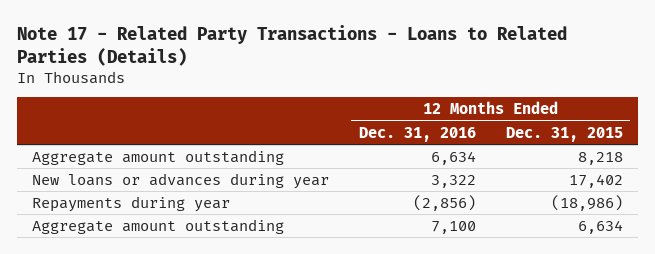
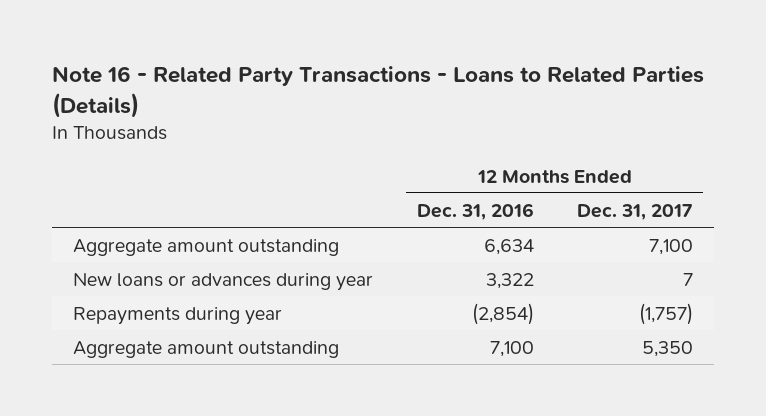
[16,24,567,66] Note 17 - Related Party Transactions - Loans to Related Parties (Details) -> [51,66,704,118] Note 16 - Related Party Transactions - Loans to Related Parties (Details)
[505,126,623,142] Dec. 31, 2015 -> none
none -> [576,203,693,220] Dec. 31, 2017
[412,194,476,211] (2,856) -> [471,302,534,325] (2,854)

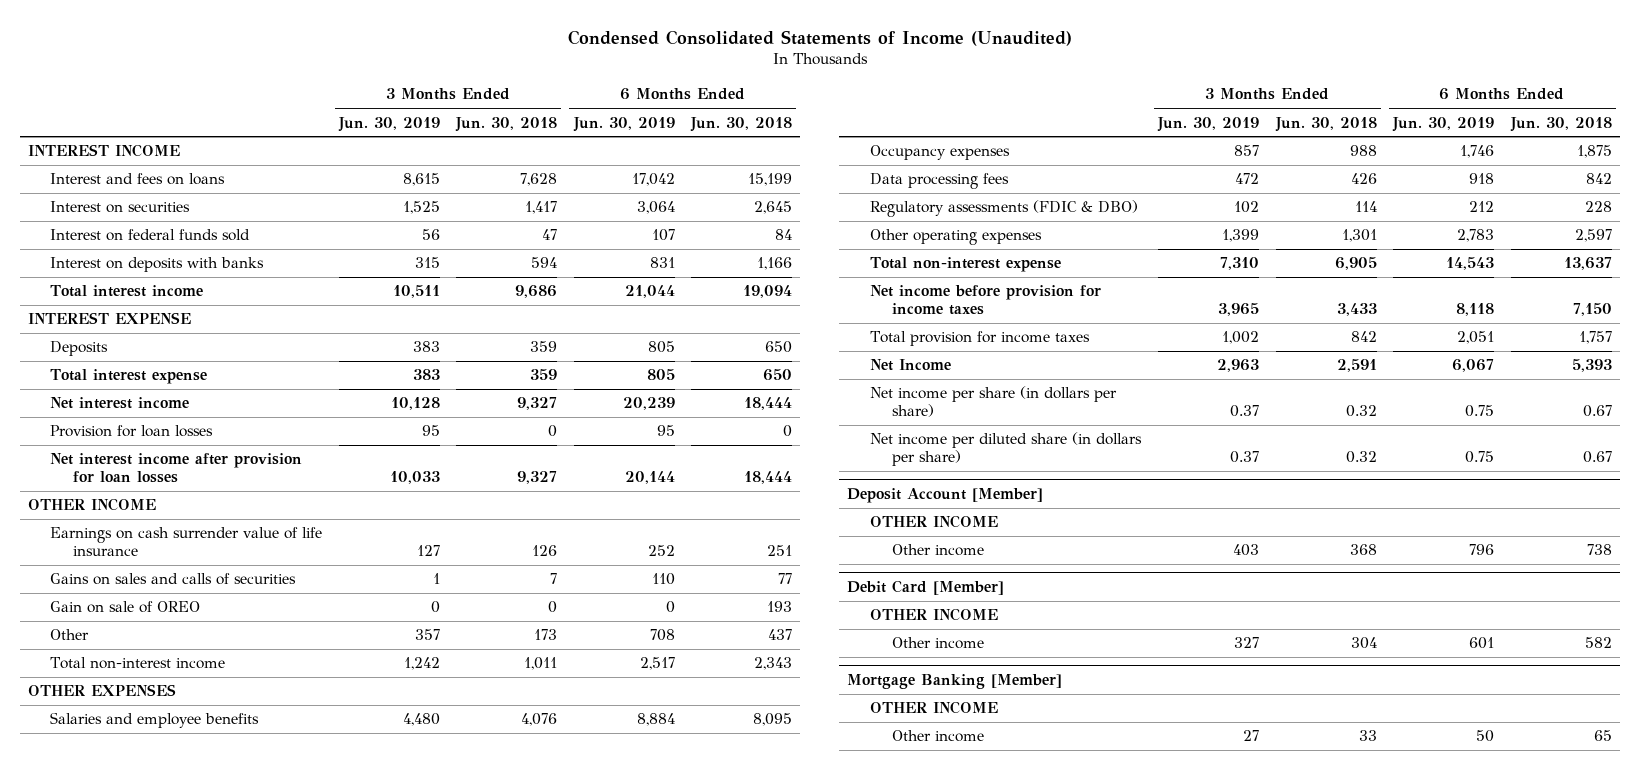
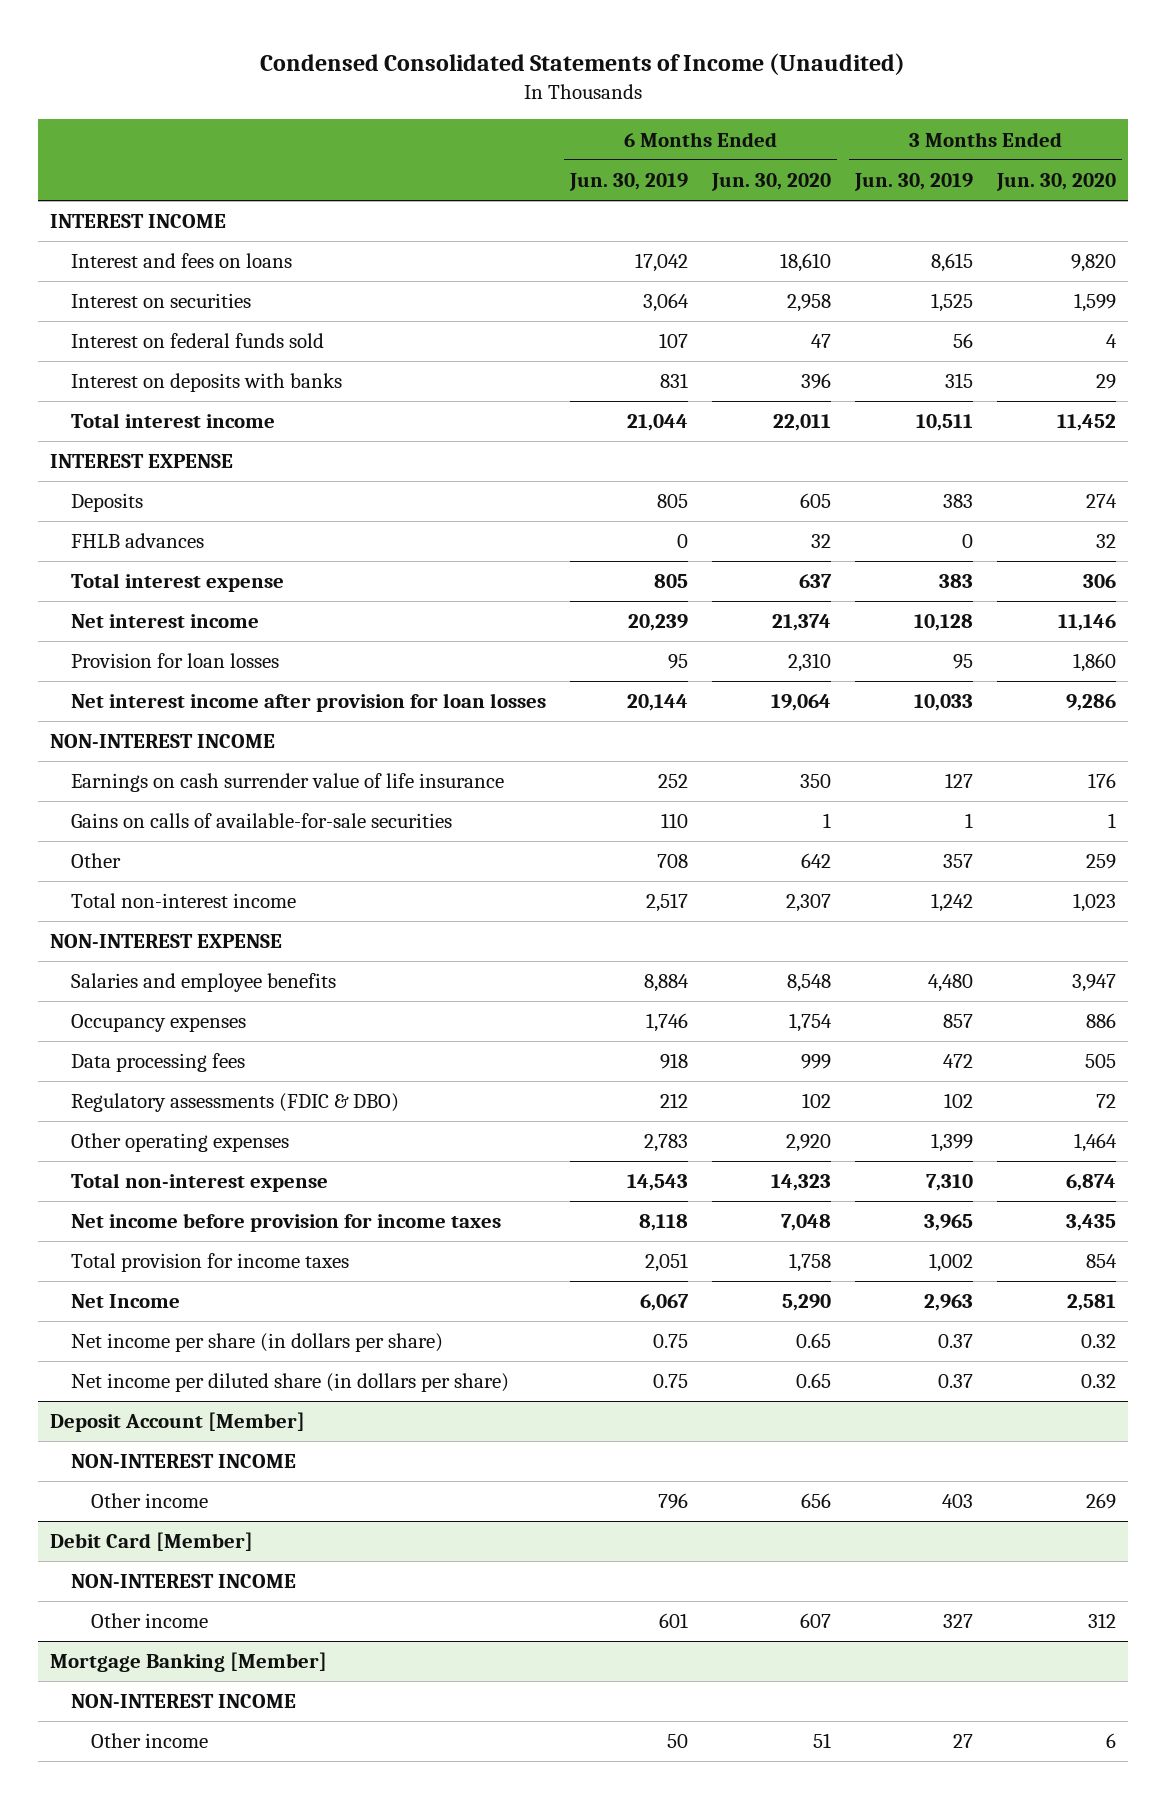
[455,116,558,132] Jun. 30, 2018 -> none
[690,116,793,132] Jun. 30, 2018 -> none
none -> [711,172,832,191] Jun. 30, 2020
none -> [996,172,1117,191] Jun. 30, 2020
none -> [70,533,204,549] FHLB advances
[27,498,156,512] OTHER INCOME -> [50,734,276,749] NON-INTEREST INCOME
[50,601,201,614] Gain on sale of OREO -> none
[50,573,297,586] Gains on sales and calls of securities -> [70,813,452,829] Gains on calls of available-for-sale securities
[27,684,176,697] OTHER EXPENSES -> [50,934,283,949] NON-INTEREST EXPENSE
[869,515,998,529] OTHER INCOME -> [70,1454,296,1469] NON-INTEREST INCOME
[869,608,998,622] OTHER INCOME -> [70,1574,296,1589] NON-INTEREST INCOME
[869,701,998,715] OTHER INCOME -> [70,1694,296,1709] NON-INTEREST INCOME

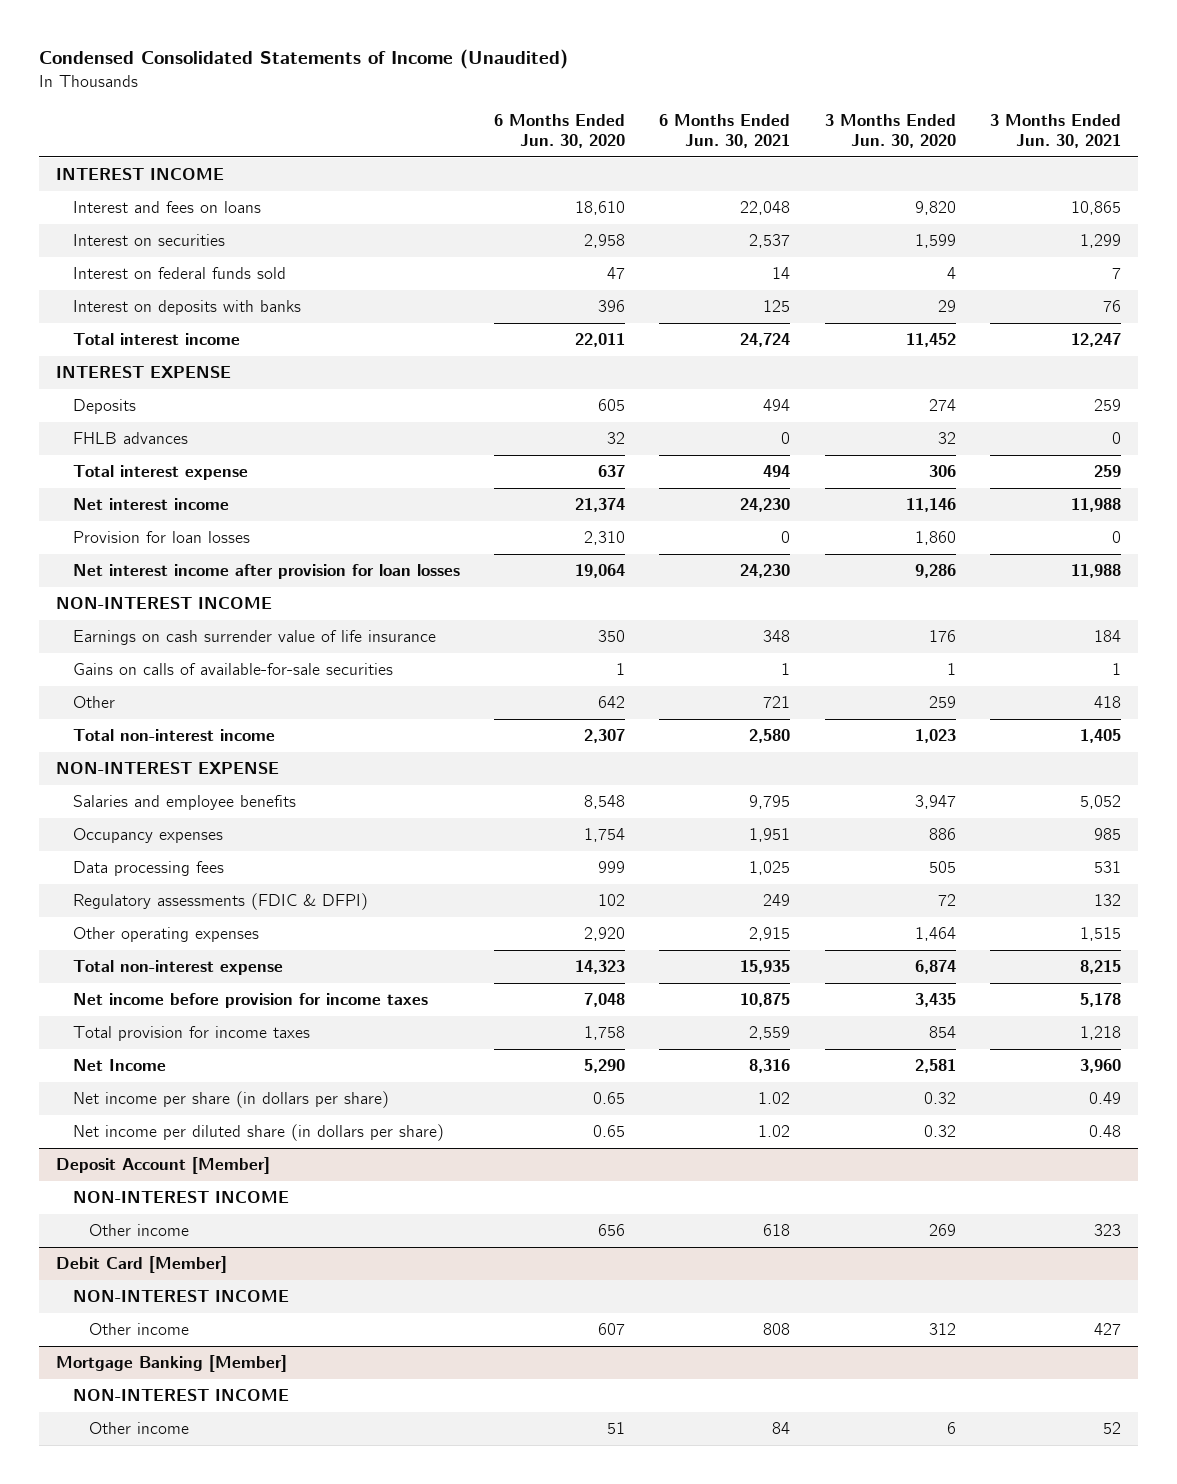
[568,172,688,191] Jun. 30, 2019 -> none
[854,172,974,191] Jun. 30, 2019 -> none
none -> [659,113,791,149] 6 Months Ended Jun. 30, 2021
none -> [990,113,1122,149] 3 Months Ended Jun. 30, 2021
[70,1093,399,1113] Regulatory assessments (FDIC & DBO) -> [72,893,368,911] Regulatory assessments (FDIC & DFPI)

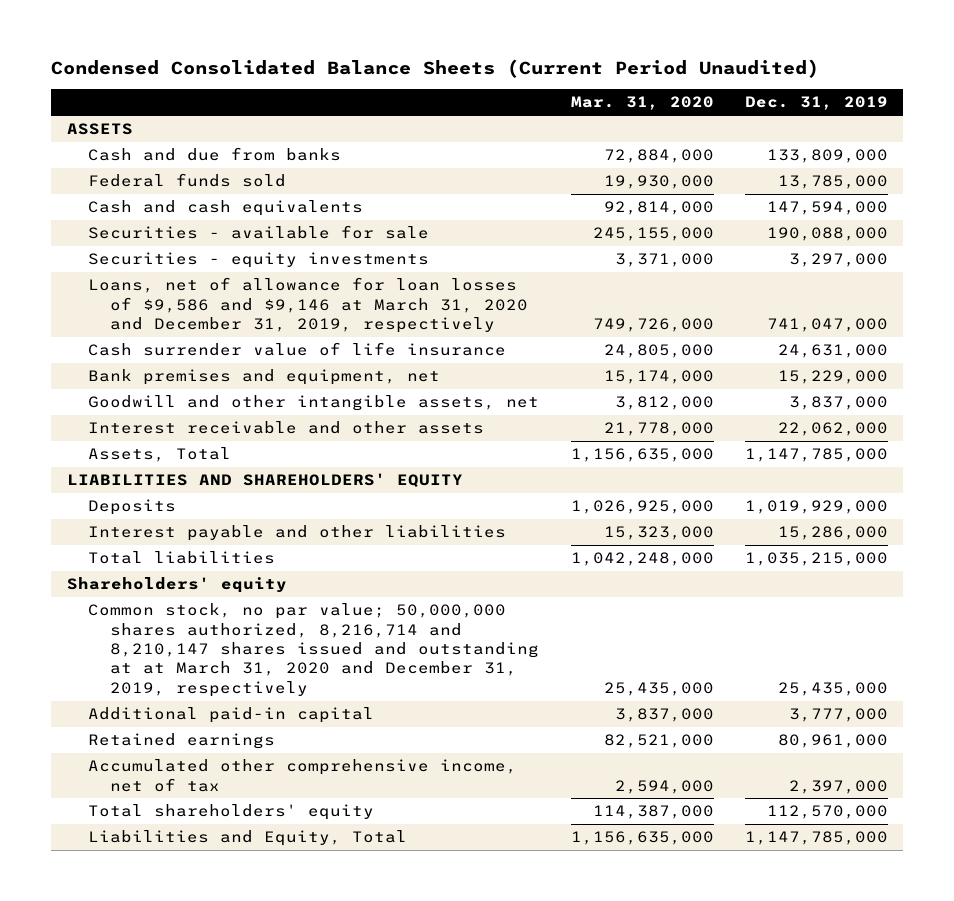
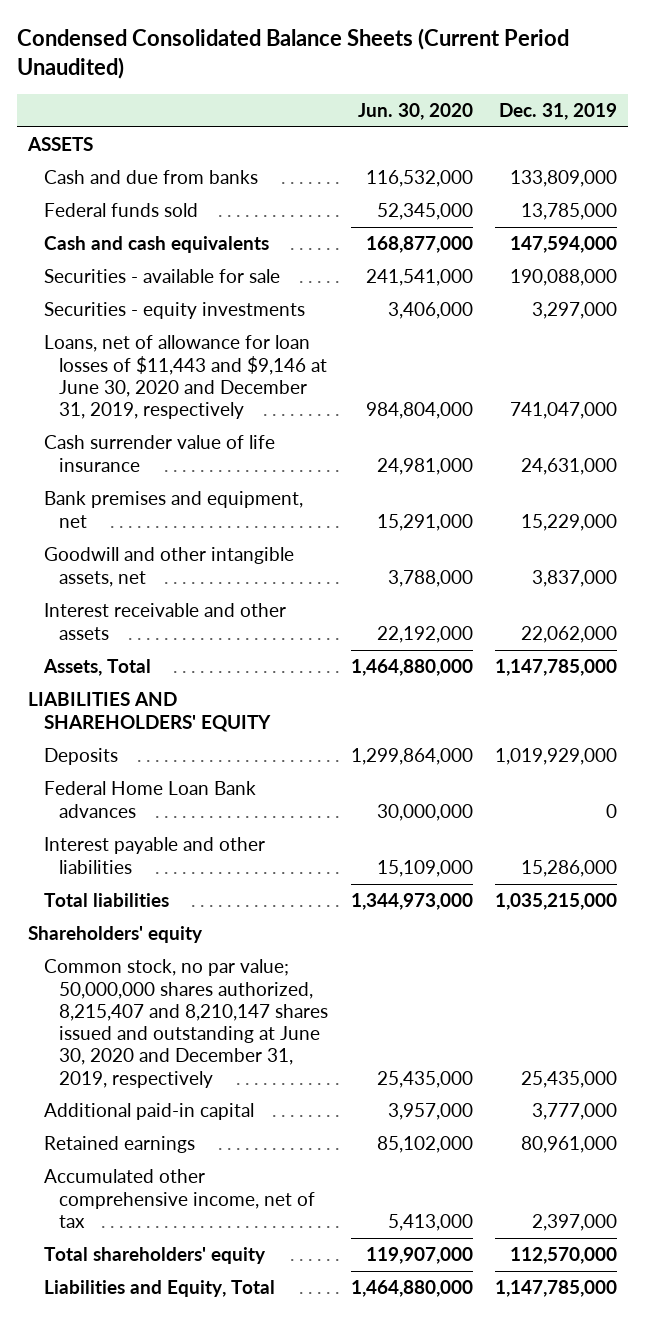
[570,96,714,111] Mar. 31, 2020 -> none
none -> [357,103,473,121] Jun. 30, 2020
[88,277,529,334] Loans, net of allowance for loan losses of $9,586 and $9,146 at March 31, 2020 and December 31, 2019, respectively -> [43,335,328,420] Loans, net of allowance for loan losses of $11,443 and $9,146 at June 30, 2020 and December 31, 2019, respectively
none -> [43,781,256,818] Federal Home Loan Bank advances
[88,603,540,697] Common stock, no par value; 50,000,000 shares authorized, 8,216,714 and 8,210,147 shares issued and outstanding at at March 31, 2020 and December 31, 2019, respectively -> [43,959,329,1088] Common stock, no par value; 50,000,000 shares authorized, 8,215,407 and 8,210,147 shares issued and outstanding at June 30, 2020 and December 31, 2019, respectively

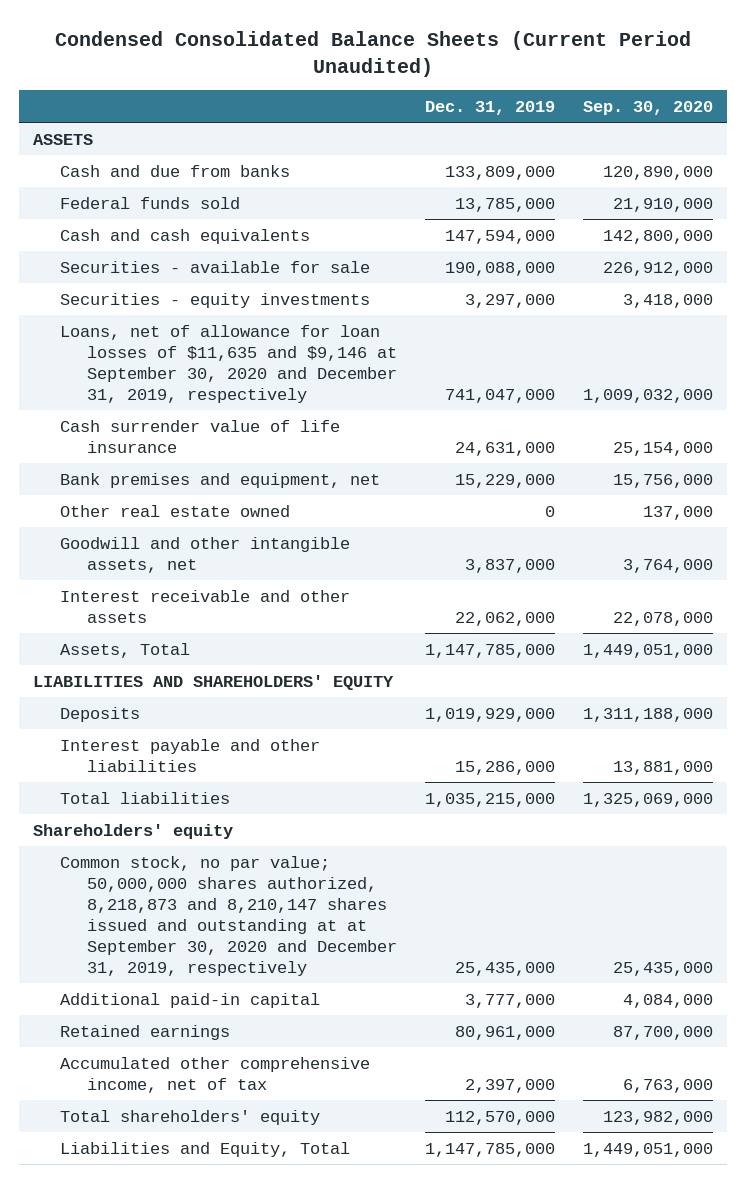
[357,103,473,121] Jun. 30, 2020 -> none
none -> [583,100,714,115] Sep. 30, 2020
[43,335,328,420] Loans, net of allowance for loan losses of $11,443 and $9,146 at June 30, 2020 and December 31, 2019, respectively -> [60,324,397,403] Loans, net of allowance for loan losses of $11,635 and $9,146 at September 30, 2020 and December 31, 2019, respectively
none -> [60,504,291,517] Other real estate owned
[43,781,256,818] Federal Home Loan Bank advances -> none
[43,959,329,1088] Common stock, no par value; 50,000,000 shares authorized, 8,215,407 and 8,210,147 shares issued and outstanding at June 30, 2020 and December 31, 2019, respectively -> [60,855,397,976] Common stock, no par value; 50,000,000 shares authorized, 8,218,873 and 8,210,147 shares issued and outstanding at at September 30, 2020 and December 31, 2019, respectively

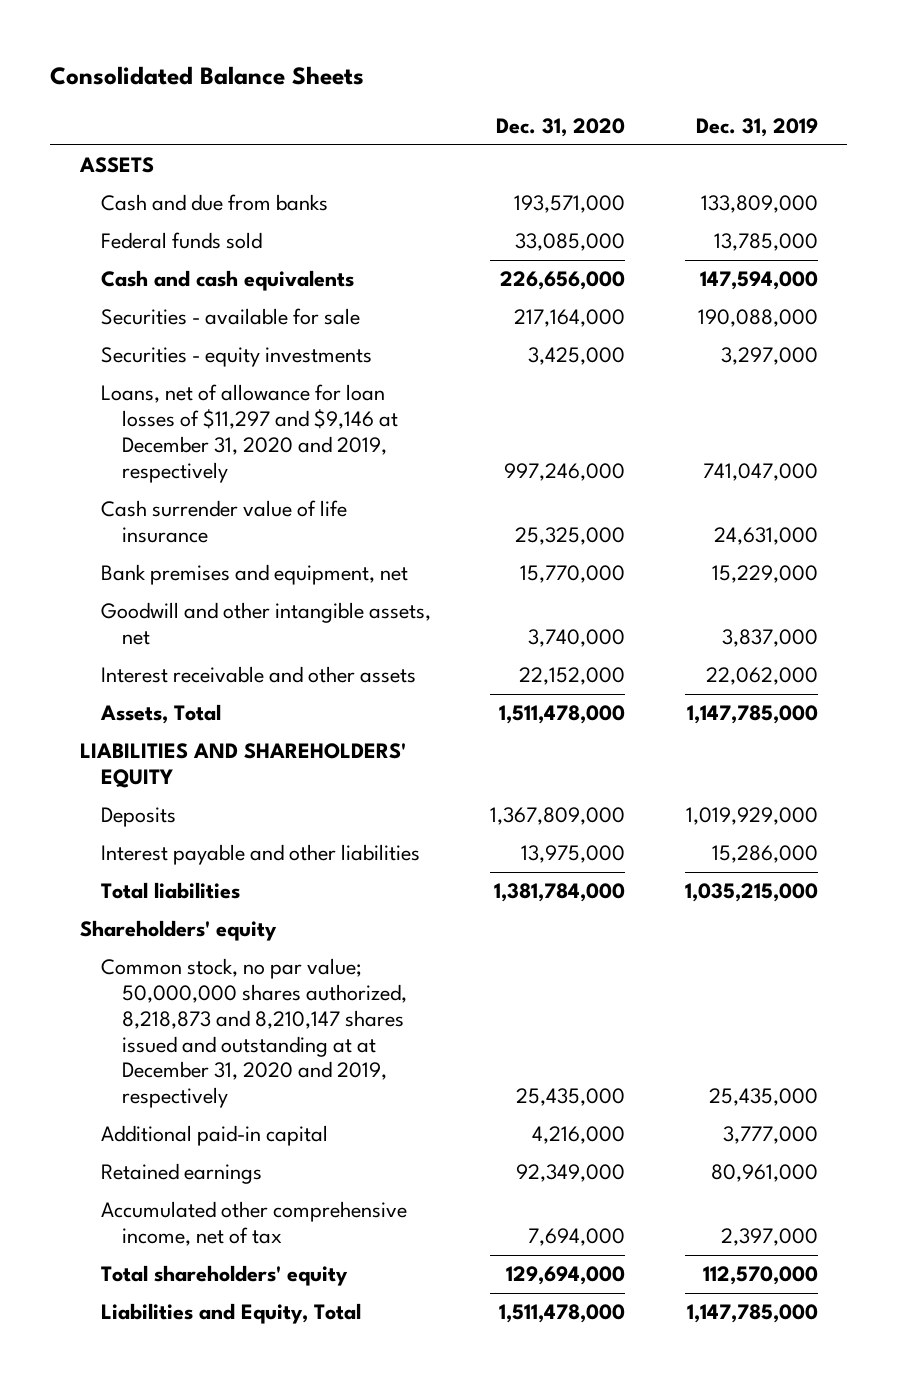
[55,31,692,77] Condensed Consolidated Balance Sheets (Current Period Unaudited) -> [50,66,365,86] Consolidated Balance Sheets
[583,100,714,115] Sep. 30, 2020 -> none
none -> [496,117,626,137] Dec. 31, 2020
[60,324,397,403] Loans, net of allowance for loan losses of $11,635 and $9,146 at September 30, 2020 and December 31, 2019, respectively -> [101,384,399,483] Loans, net of allowance for loan losses of $11,297 and $9,146 at December 31, 2020 and 2019, respectively
[60,504,291,517] Other real estate owned -> none
[60,855,397,976] Common stock, no par value; 50,000,000 shares authorized, 8,218,873 and 8,210,147 shares issued and outstanding at at September 30, 2020 and December 31, 2019, respectively -> [101,958,408,1109] Common stock, no par value; 50,000,000 shares authorized, 8,218,873 and 8,210,147 shares issued and outstanding at at December 31, 2020 and 2019, respectively

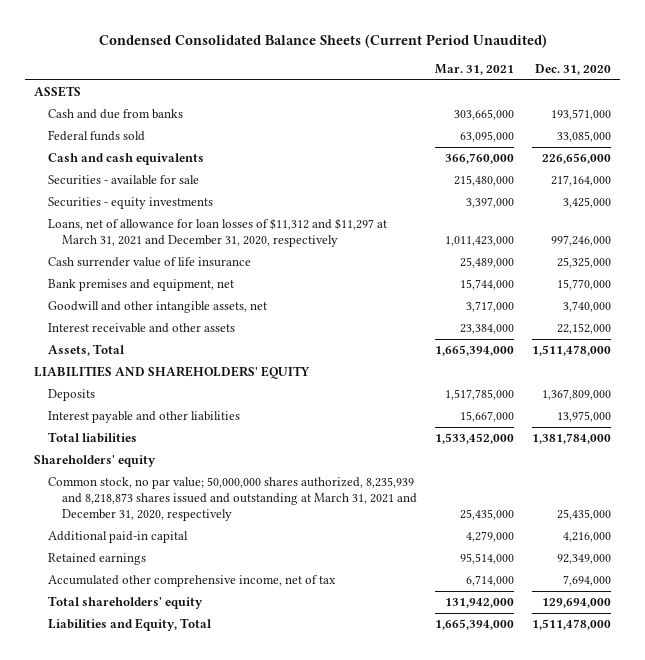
[50,66,365,86] Consolidated Balance Sheets -> [98,33,547,48] Condensed Consolidated Balance Sheets (Current Period Unaudited)
[695,117,818,137] Dec. 31, 2019 -> none
none -> [435,63,515,75] Mar. 31, 2021
[101,384,399,483] Loans, net of allowance for loan losses of $11,297 and $9,146 at December 31, 2020 and 2019, respectively -> [47,218,387,248] Loans, net of allowance for loan losses of $11,312 and $11,297 at March 31, 2021 and December 31, 2020, respectively
[101,958,408,1109] Common stock, no par value; 50,000,000 shares authorized, 8,218,873 and 8,210,147 shares issued and outstanding at at December 31, 2020 and 2019, respectively -> [47,477,418,521] Common stock, no par value; 50,000,000 shares authorized, 8,235,939 and 8,218,873 shares issued and outstanding at March 31, 2021 and December 31, 2020, respectively

